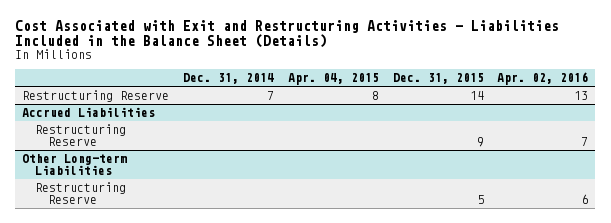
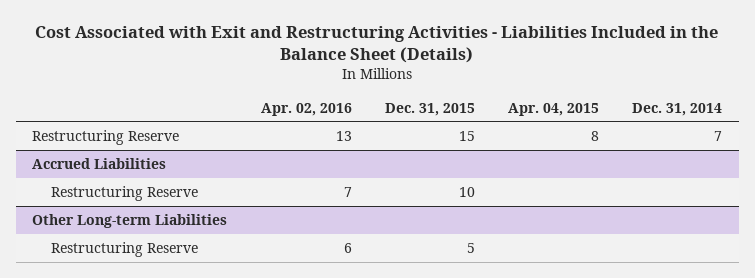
[469,90,484,100] 14 -> [458,131,475,142] 15
[476,137,484,148] 9 -> [458,187,475,198] 10

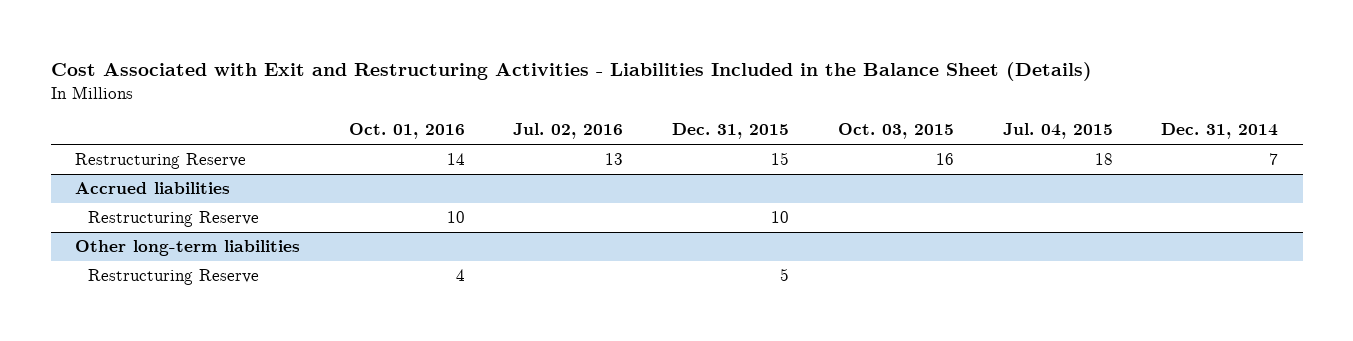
[260,102,352,116] Apr. 02, 2016 -> none
[507,102,599,116] Apr. 04, 2015 -> none
none -> [348,123,465,140] Oct. 01, 2016
none -> [513,123,624,140] Jul. 02, 2016
none -> [837,123,954,140] Oct. 03, 2015
none -> [1002,123,1113,140] Jul. 04, 2015
[32,158,167,170] Accrued Liabilities -> [75,182,231,195] Accrued liabilities
[32,214,228,229] Other Long-term Liabilities -> [75,240,301,257] Other long-term liabilities

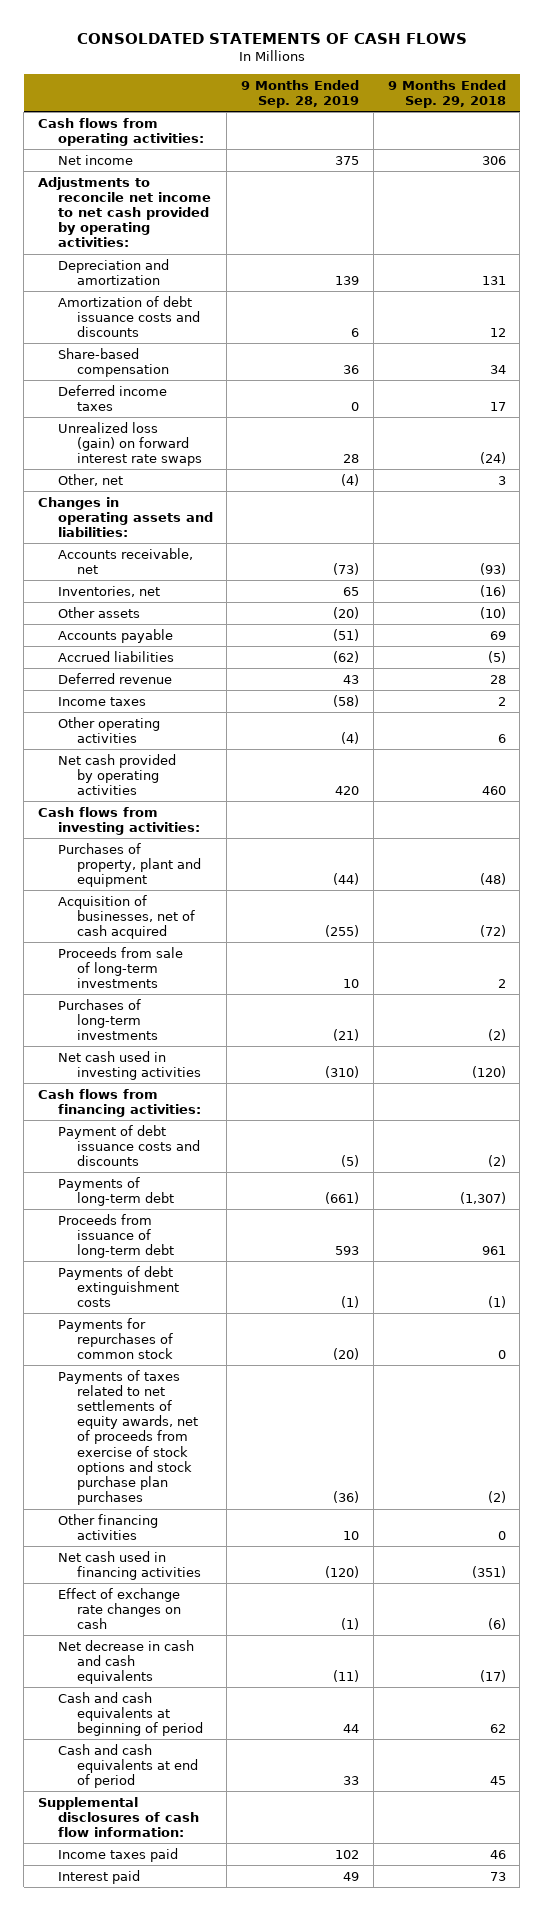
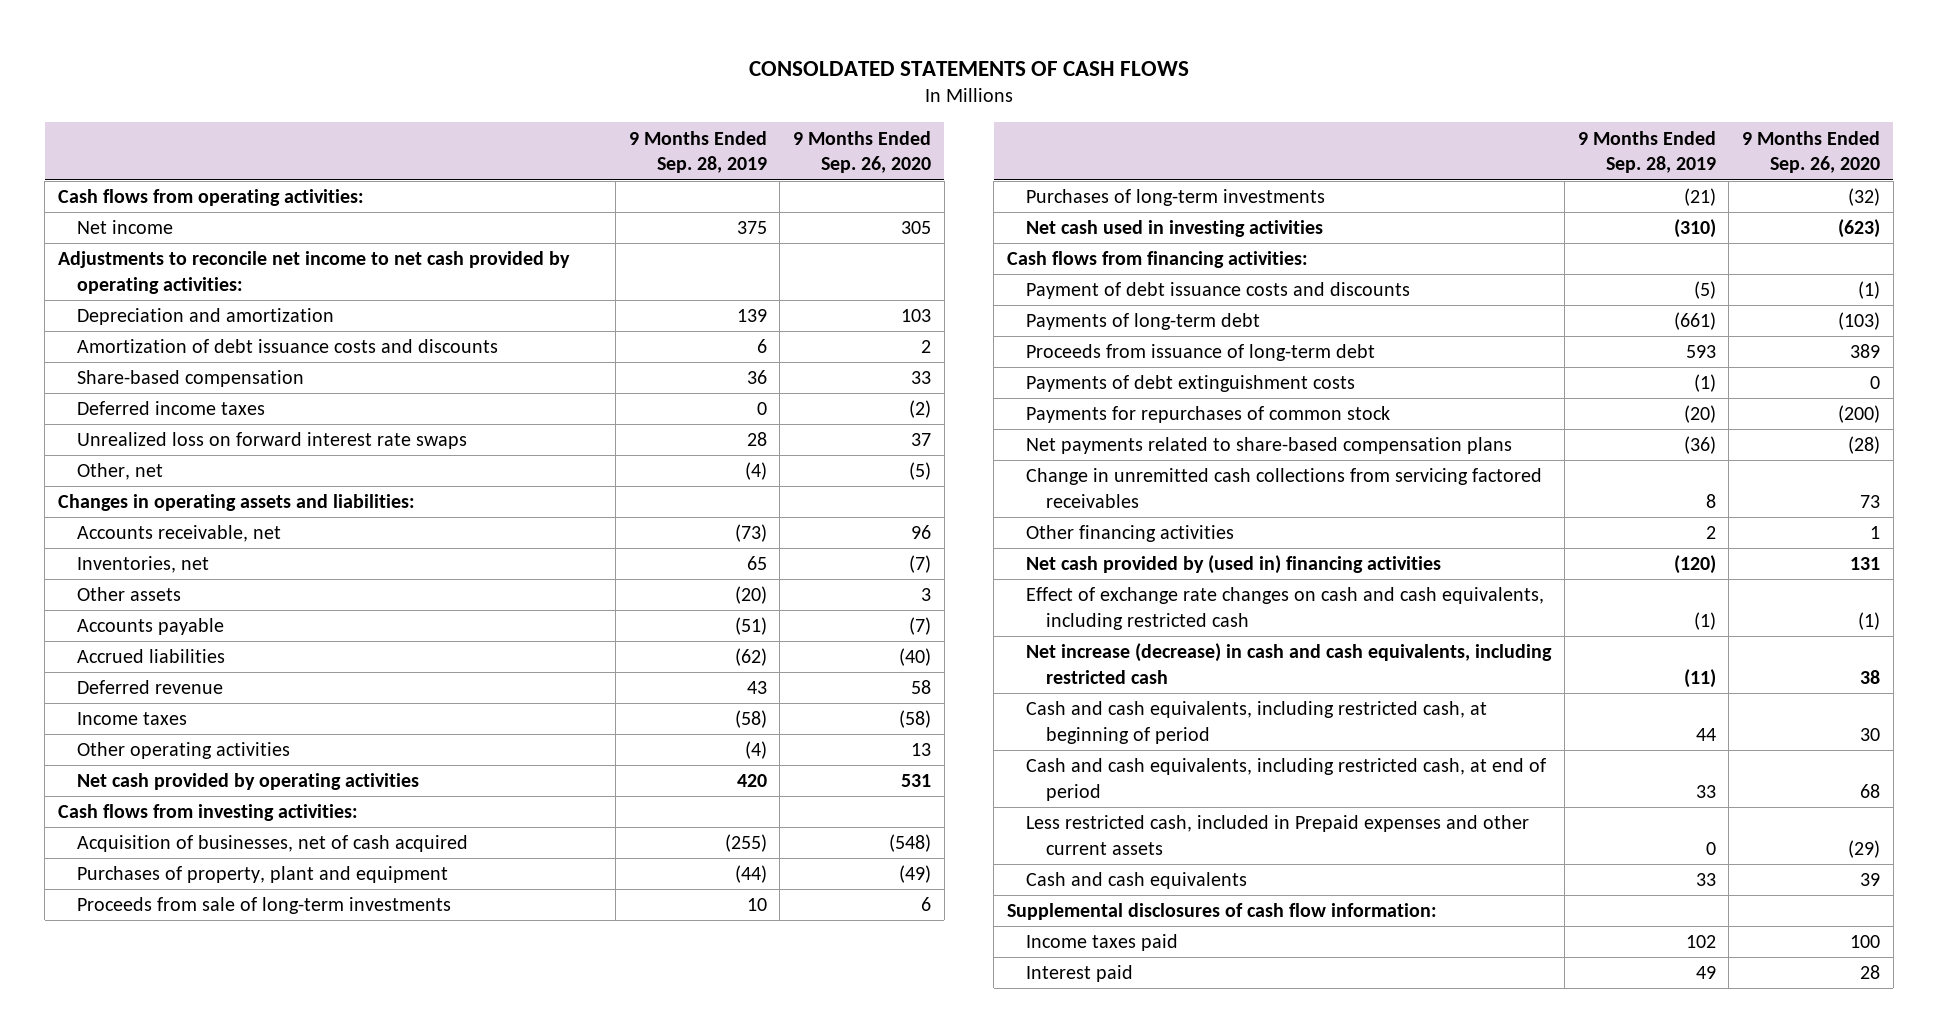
[387,79,506,109] 9 Months Ended Sep. 29, 2018 -> none
none -> [793,130,932,174] 9 Months Ended Sep. 26, 2020
[57,421,203,466] Unrealized loss (gain) on forward interest rate swaps -> [77,432,468,450] Unrealized loss on forward interest rate swaps
[57,842,202,887] Purchases of property, plant and equipment -> [77,866,449,884] Purchases of property, plant and equipment
[57,1369,199,1506] Payments of taxes related to net settlements of equity awards, net of proceeds from exercise of stock options and stock purchase plan purchases -> [1026,437,1513,455] Net payments related to share-based compensation plans
none -> [1026,468,1543,508] Change in unremitted cash collections from servicing factored receivables
[343,1530,360,1540] 10 -> [1705,526,1716,540] 2
[57,1550,202,1580] Net cash used in financing activities -> [1026,555,1442,575] Net cash provided by (used in) financing activities
[57,1587,182,1629] Effect of exchange rate changes on cash -> [1026,587,1545,630] Effect of exchange rate changes on cash and cash equivalents, including restricted cash
[57,1639,194,1684] Net decrease in cash and cash equivalents -> [1026,643,1553,684] Net increase (decrease) in cash and cash equivalents, including restricted cash
[57,1691,204,1736] Cash and cash equivalents at beginning of period -> [1026,701,1488,744] Cash and cash equivalents, including restricted cash, at beginning of period
[57,1743,199,1788] Cash and cash equivalents at end of period -> [1026,758,1547,801] Cash and cash equivalents, including restricted cash, at end of period
none -> [1026,815,1530,855] Less restricted cash, included in Prepaid expenses and other current assets
none -> [1026,872,1248,890] Cash and cash equivalents

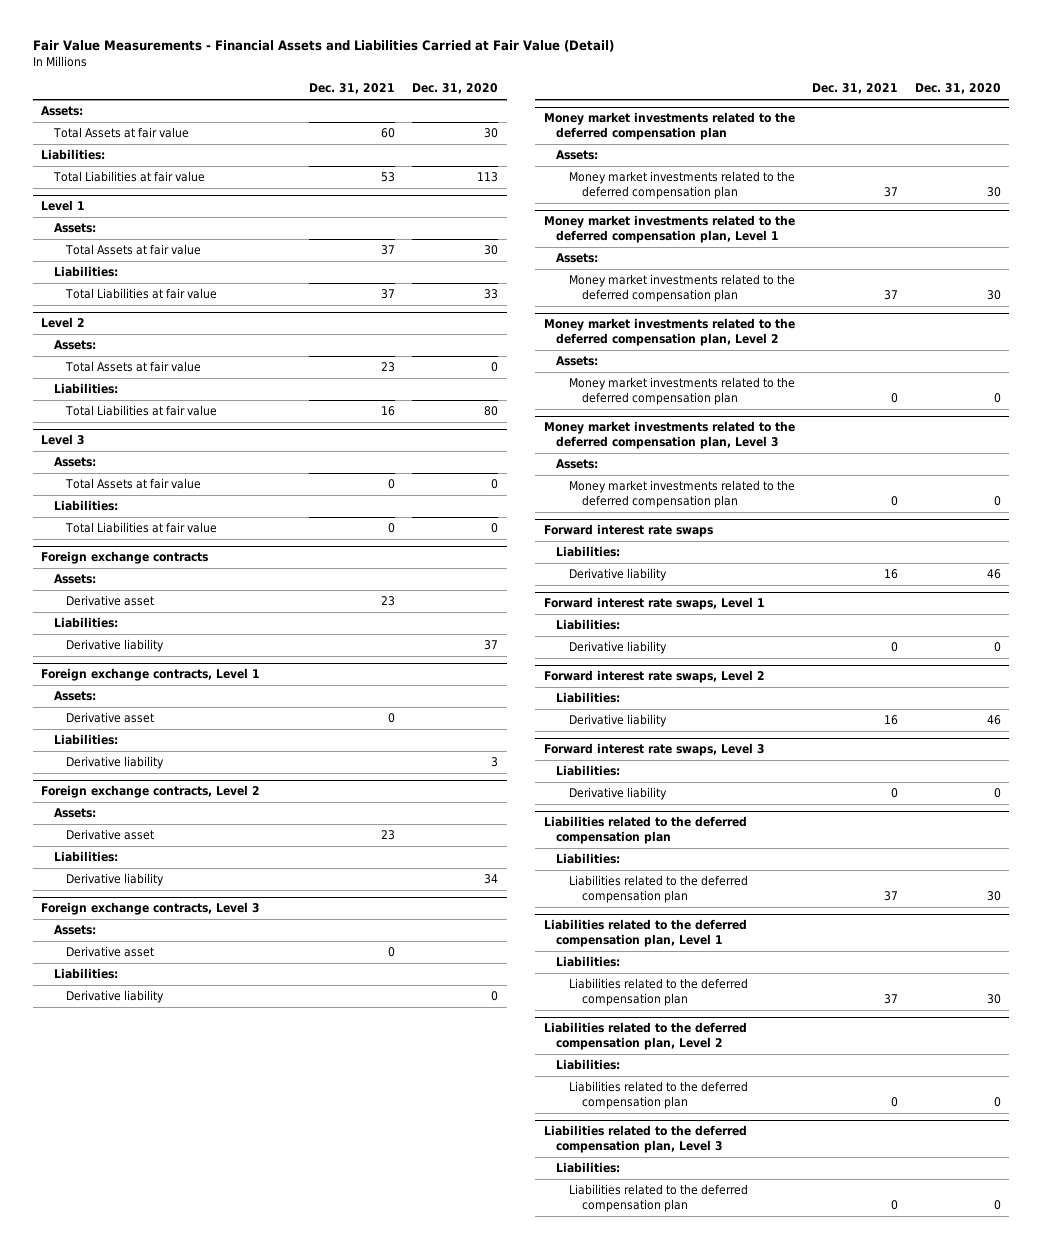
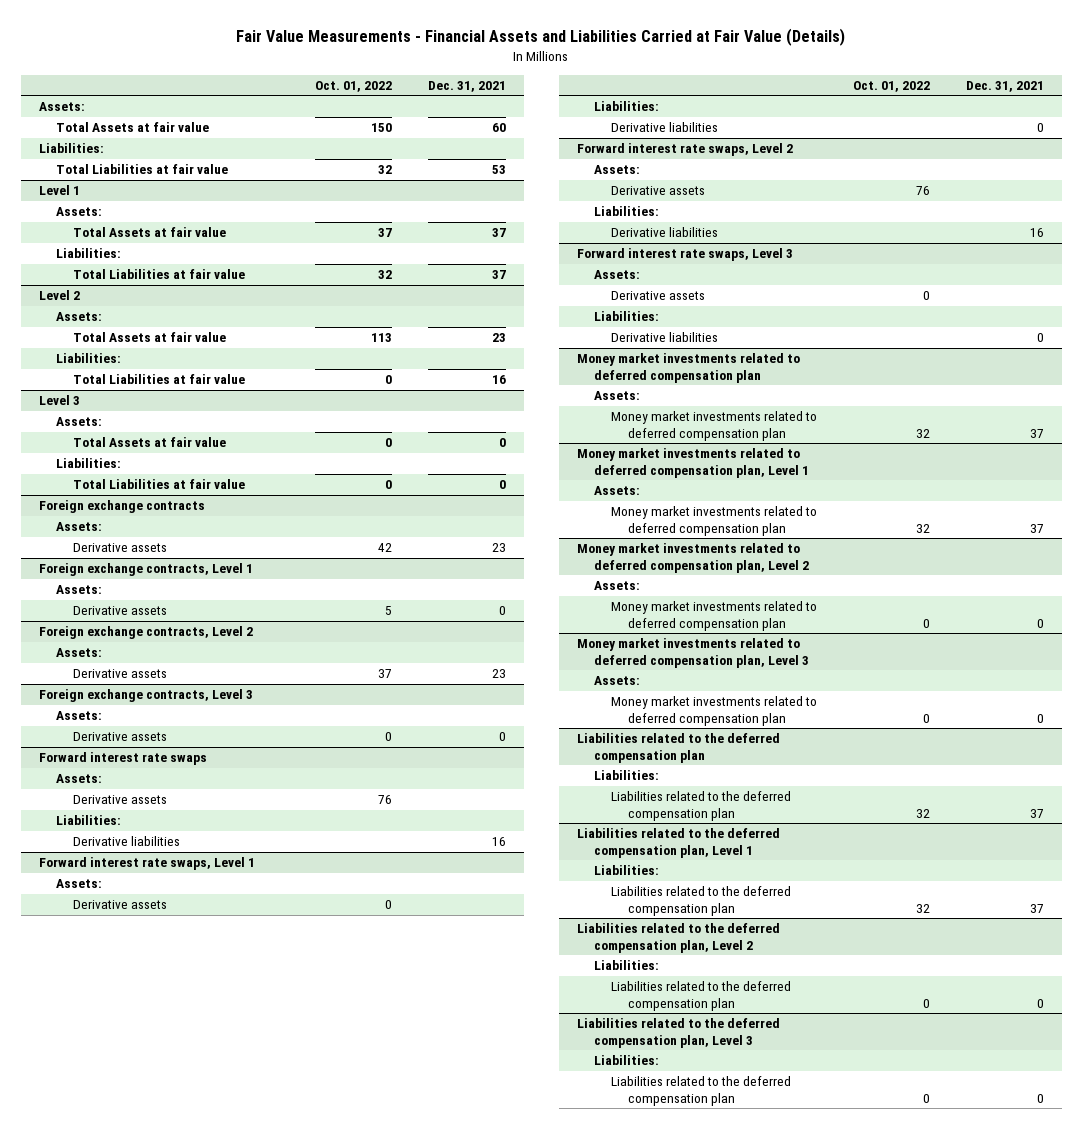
[32,40,614,53] Fair Value Measurements - Financial Assets and Liabilities Carried at Fair Value (Detail) -> [236,28,846,47] Fair Value Measurements - Financial Assets and Liabilities Carried at Fair Value (Details)
[412,83,499,95] Dec. 31, 2020 -> none
none -> [315,80,393,92] Oct. 01, 2022
[53,617,118,629] Liabilities: -> none
[66,639,165,653] Derivative liability -> none
[66,595,155,607] Derivative asset -> [73,543,168,553] Derivative assets
[53,734,118,746] Liabilities: -> none
[66,756,165,770] Derivative liability -> none
[66,712,155,724] Derivative asset -> [73,606,168,616] Derivative assets
[53,851,118,863] Liabilities: -> none
[66,873,165,887] Derivative liability -> none
[66,829,155,841] Derivative asset -> [73,669,168,679] Derivative assets
[53,968,118,980] Liabilities: -> none
[66,990,165,1004] Derivative liability -> none
[543,112,795,141] Money market investments related to the deferred compensation plan -> none
[556,150,599,161] Assets: -> none
[569,171,796,199] Money market investments related to the deferred compensation plan -> none
[543,215,795,244] Money market investments related to the deferred compensation plan, Level 1 -> none
[556,253,599,264] Assets: -> none
[569,274,796,302] Money market investments related to the deferred compensation plan -> none
[543,318,795,347] Money market investments related to the deferred compensation plan, Level 2 -> none
[556,356,599,367] Assets: -> none
[569,377,796,405] Money market investments related to the deferred compensation plan -> none
[543,421,795,450] Money market investments related to the deferred compensation plan, Level 3 -> none
[556,459,599,470] Assets: -> none
[569,480,796,508] Money market investments related to the deferred compensation plan -> none
[66,946,155,958] Derivative asset -> [73,732,168,742] Derivative assets
none -> [56,774,103,784] Assets:
none -> [73,795,168,805] Derivative assets
[569,568,668,582] Derivative liability -> [73,836,181,847] Derivative liabilities
none -> [56,879,103,889] Assets:
none -> [73,900,168,910] Derivative assets
[569,641,668,655] Derivative liability -> [611,122,719,133] Derivative liabilities
none -> [593,165,640,175] Assets:
none -> [611,186,706,196] Derivative assets
[569,714,668,728] Derivative liability -> [611,227,719,238] Derivative liabilities
none -> [593,270,640,280] Assets:
none -> [611,291,706,301] Derivative assets
[569,787,668,801] Derivative liability -> [611,332,719,343] Derivative liabilities
none -> [576,353,800,383] Money market investments related to deferred compensation plan
none -> [593,391,640,401] Assets:
none -> [611,411,818,441] Money market investments related to deferred compensation plan
none -> [576,448,809,478] Money market investments related to deferred compensation plan, Level 1
none -> [593,486,640,496] Assets:
none -> [611,506,818,536] Money market investments related to deferred compensation plan
none -> [576,543,809,573] Money market investments related to deferred compensation plan, Level 2
none -> [593,581,640,591] Assets:
none -> [611,601,818,631] Money market investments related to deferred compensation plan
none -> [576,638,809,668] Money market investments related to deferred compensation plan, Level 3
none -> [593,676,640,686] Assets:
none -> [611,696,818,726] Money market investments related to deferred compensation plan

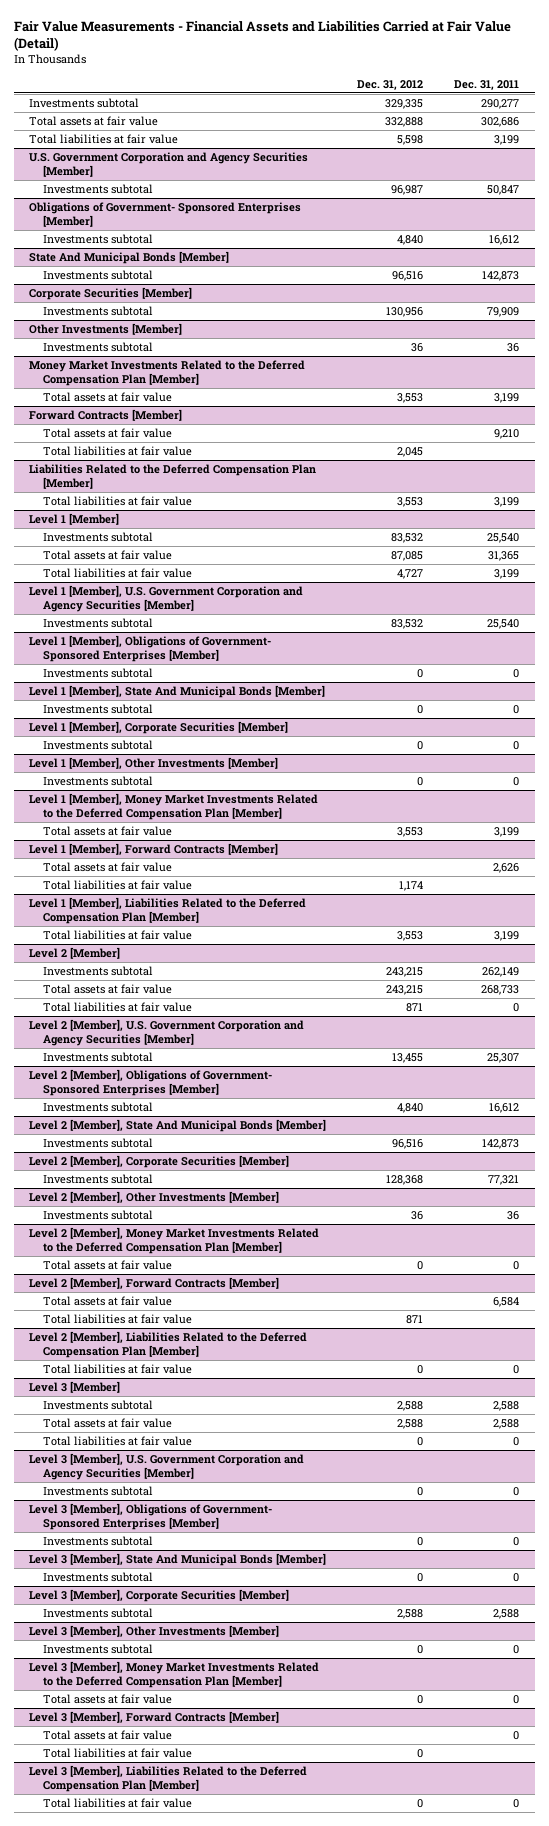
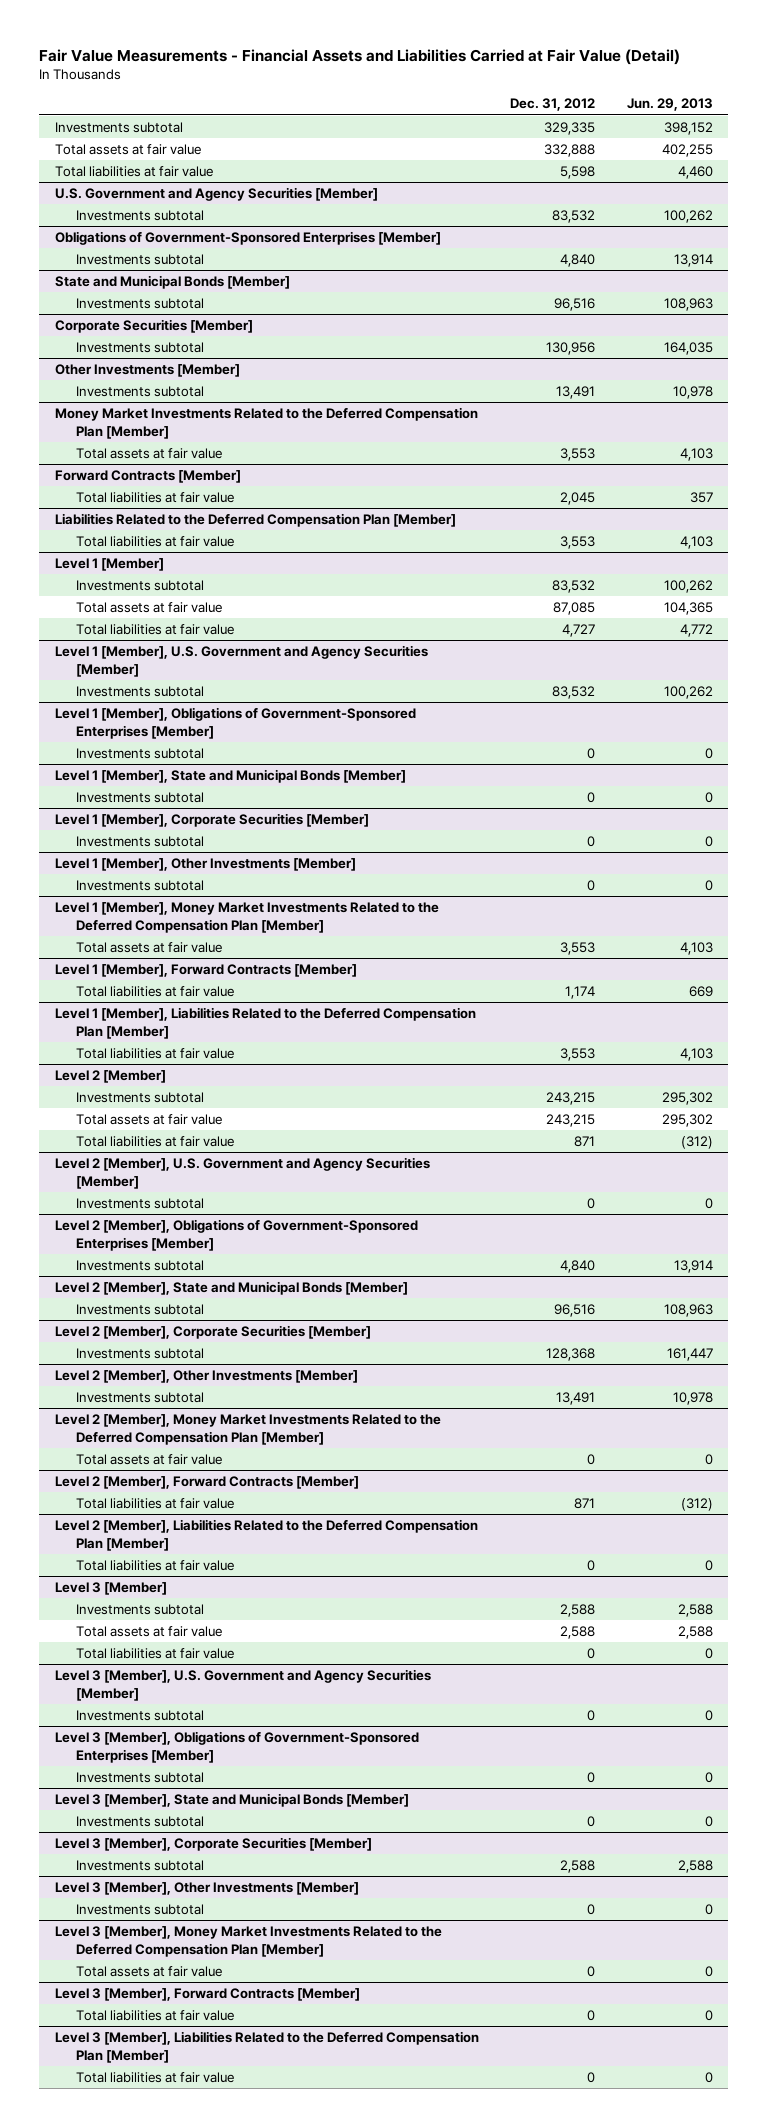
[454,79,520,90] Dec. 31, 2011 -> none
none -> [626,98,713,112] Jun. 29, 2013
[29,152,309,178] U.S. Government Corporation and Agency Securities [Member] -> [54,186,378,201] U.S. Government and Agency Securities [Member]
[391,185,424,196] 96,987 -> [552,209,596,223] 83,532
[29,202,302,228] Obligations of Government- Sponsored Enterprises [Member] -> [54,230,441,245] Obligations of Government-Sponsored Enterprises [Member]
[29,251,230,265] State And Municipal Bonds [Member] -> [54,274,290,289] State and Municipal Bonds [Member]
[411,343,424,353] 36 -> [556,385,596,399] 13,491
[42,428,172,439] Total assets at fair value -> none
[29,585,304,613] Level 1 [Member], U.S. Government Corporation and Agency Securities [Member] -> [54,644,428,677] Level 1 [Member], U.S. Government and Agency Securities [Member]
[29,635,272,663] Level 1 [Member], Obligations of Government- Sponsored Enterprises [Member] -> [54,706,416,739] Level 1 [Member], Obligations of Government-Sponsored Enterprises [Member]
[29,685,326,699] Level 1 [Member], State And Municipal Bonds [Member] -> [54,768,406,783] Level 1 [Member], State and Municipal Bonds [Member]
[42,862,172,873] Total assets at fair value -> none
[29,1019,305,1047] Level 2 [Member], U.S. Government Corporation and Agency Securities [Member] -> [54,1156,430,1189] Level 2 [Member], U.S. Government and Agency Securities [Member]
[392,1053,424,1064] 13,455 -> [587,1197,596,1209] 0
[29,1069,273,1097] Level 2 [Member], Obligations of Government- Sponsored Enterprises [Member] -> [54,1218,418,1251] Level 2 [Member], Obligations of Government-Sponsored Enterprises [Member]
[29,1119,327,1133] Level 2 [Member], State And Municipal Bonds [Member] -> [54,1280,408,1295] Level 2 [Member], State and Municipal Bonds [Member]
[411,1211,424,1221] 36 -> [556,1391,596,1405] 13,491
[42,1296,172,1307] Total assets at fair value -> none
[29,1453,305,1481] Level 3 [Member], U.S. Government Corporation and Agency Securities [Member] -> [54,1668,431,1701] Level 3 [Member], U.S. Government and Agency Securities [Member]
[29,1503,273,1531] Level 3 [Member], Obligations of Government- Sponsored Enterprises [Member] -> [54,1730,419,1763] Level 3 [Member], Obligations of Government-Sponsored Enterprises [Member]
[29,1553,327,1567] Level 3 [Member], State And Municipal Bonds [Member] -> [54,1792,409,1807] Level 3 [Member], State and Municipal Bonds [Member]
[42,1730,172,1741] Total assets at fair value -> none

